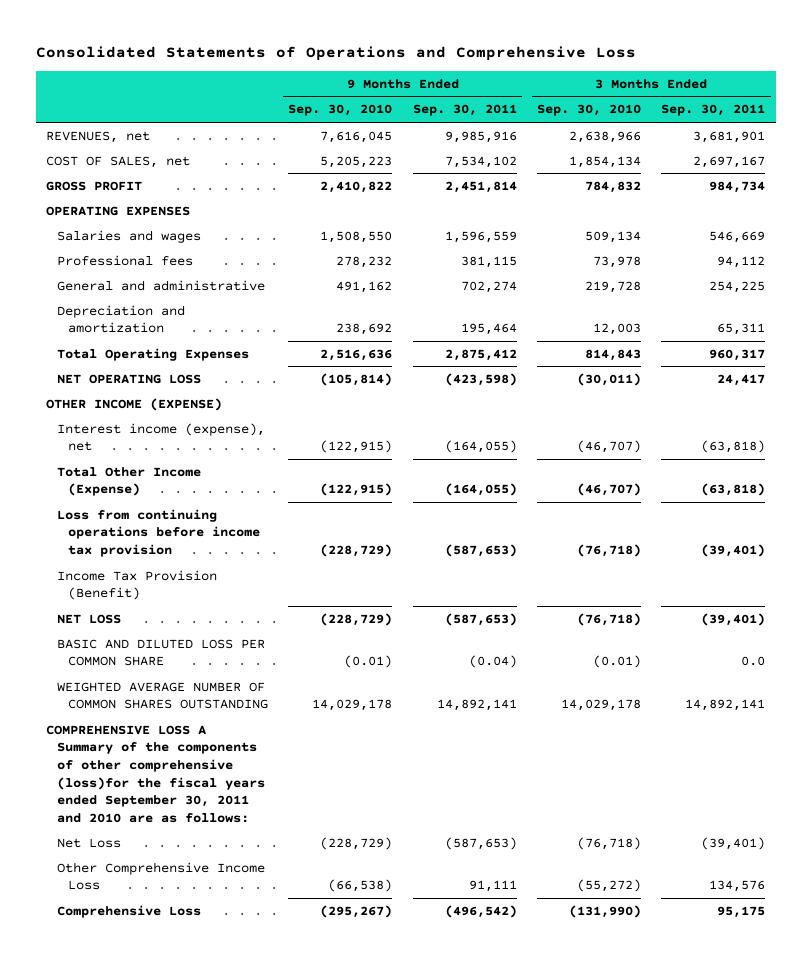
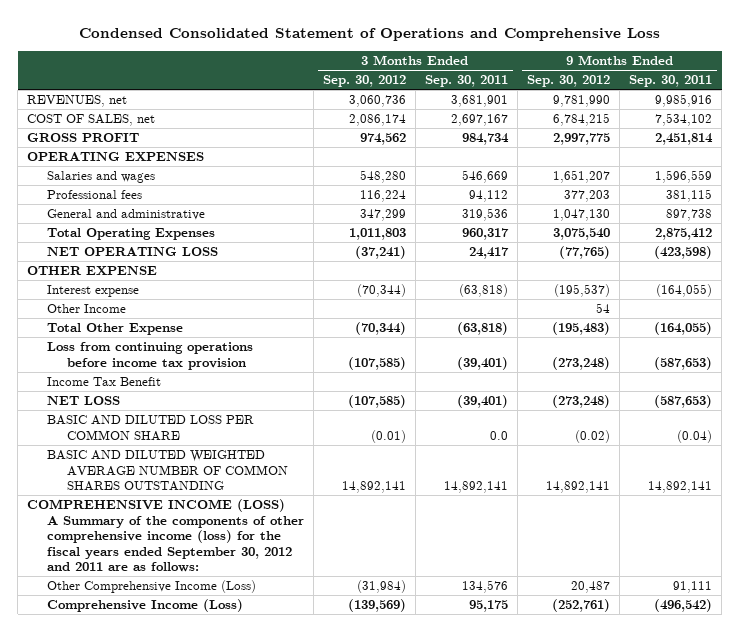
[35,46,636,62] Consolidated Statements of Operations and Comprehensive Loss -> [78,27,660,41] Condensed Consolidated Statement of Operations and Comprehensive Loss
[288,104,393,117] Sep. 30, 2010 -> none
[537,104,642,117] Sep. 30, 2010 -> none
none -> [322,75,406,88] Sep. 30, 2012
none -> [527,75,611,88] Sep. 30, 2012
[57,304,186,334] Depreciation and amortization -> none
[460,280,517,293] 702,274 -> [666,209,713,222] 897,738
[709,280,766,293] 254,225 -> [461,208,508,222] 319,536
[46,397,223,411] OTHER INCOME (EXPENSE) -> [27,266,158,276] OTHER EXPENSE
[57,422,266,452] Interest income (expense), net -> [46,285,139,298] Interest expense
none -> [46,304,126,314] Other Income
[57,466,202,497] Total Other Income (Expense) -> [46,323,183,336] Total Other Expense
[57,569,218,601] Income Tax Provision (Benefit) -> [46,377,161,387] Income Tax Benefit
[57,837,122,848] Net Loss -> none
[57,681,268,710] WEIGHTED AVERAGE NUMBER OF COMMON SHARES OUTSTANDING -> [46,450,288,492] BASIC AND DILUTED WEIGHTED AVERAGE NUMBER OF COMMON SHARES OUTSTANDING
[46,724,266,823] COMPREHENSIVE LOSS A Summary of the components of other comprehensive (loss)for the fiscal years ended September 30, 2011 and 2010 are as follows: -> [27,499,304,573] COMPREHENSIVE INCOME (LOSS) A Summary of the components of other comprehensive income (loss) for the fiscal years ended September 30, 2012 and 2011 are as follows:
[57,861,266,891] Other Comprehensive Income Loss -> [46,580,256,594] Other Comprehensive Income (Loss)
[57,904,202,918] Comprehensive Loss -> [46,599,243,613] Comprehensive Income (Loss)

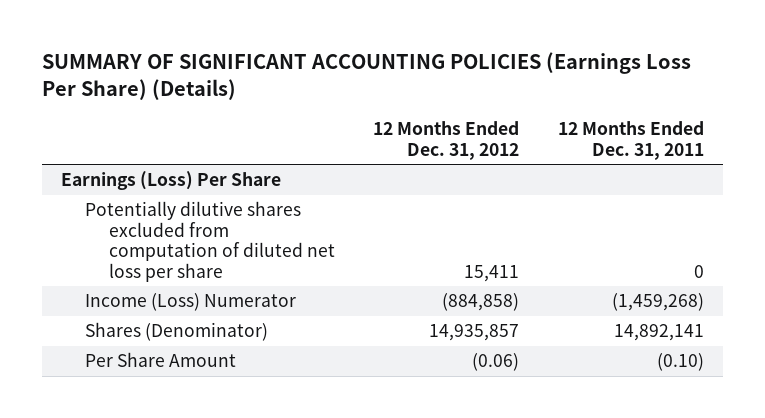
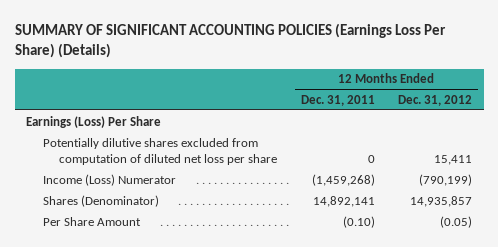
[442,293,520,312] (884,858) -> [418,173,472,186] (790,199)
[472,353,520,372] (0.06) -> [439,215,472,228] (0.05)

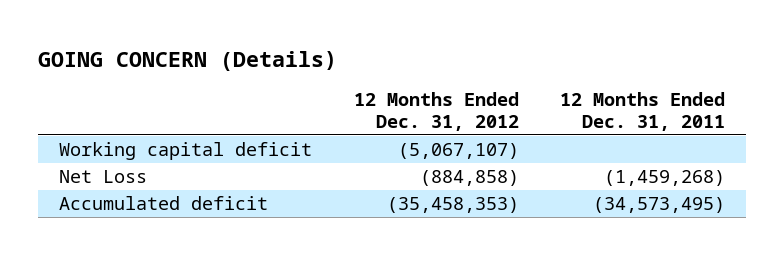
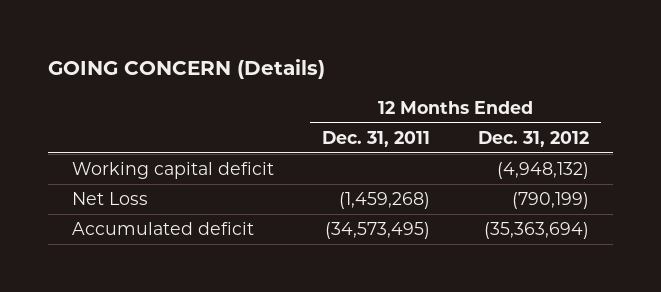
[397,143,519,160] (5,067,107) -> [497,162,590,180] (4,948,132)
[419,170,519,187] (884,858) -> [512,192,590,210] (790,199)
[386,197,519,214] (35,458,353) -> [484,222,590,240] (35,363,694)

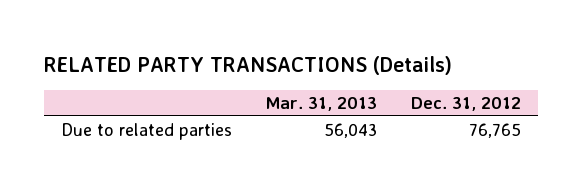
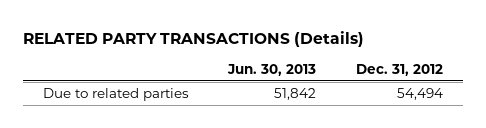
[265,96,378,111] Mar. 31, 2013 -> none
none -> [227,64,317,77] Jun. 30, 2013
[468,123,521,139] 76,765 -> [397,88,444,101] 54,494

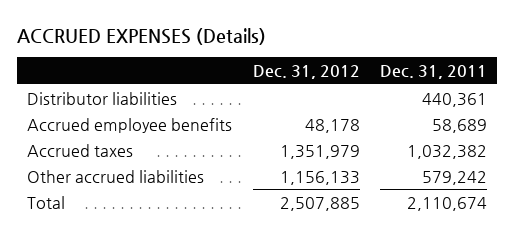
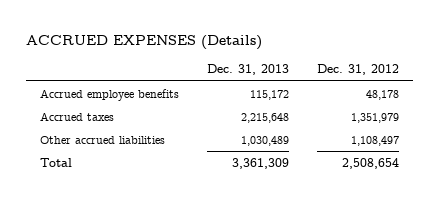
[379,65,487,80] Dec. 31, 2011 -> none
none -> [206,64,289,76] Dec. 31, 2013
[27,91,178,105] Distributor liabilities -> none
[279,170,360,185] 1,156,133 -> [350,135,399,146] 1,108,497
[279,196,360,211] 2,507,885 -> [341,157,399,169] 2,508,654

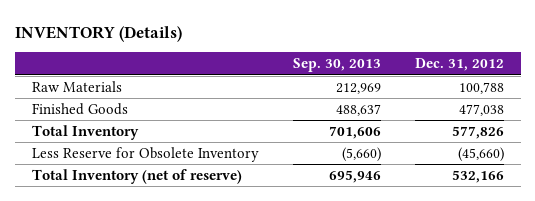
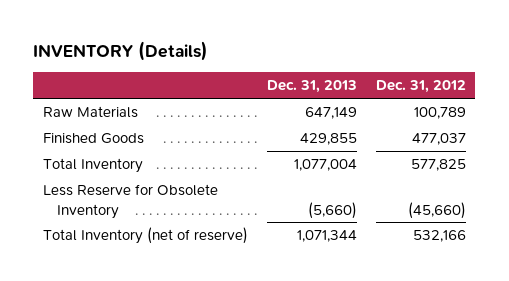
[292,58,381,73] Sep. 30, 2013 -> none
none -> [266,80,357,94] Dec. 31, 2013
[458,81,504,94] 100,788 -> [413,107,466,120] 100,789
[458,103,504,116] 477,038 -> [411,133,466,146] 477,037
[451,125,504,139] 577,826 -> [410,159,466,172] 577,825

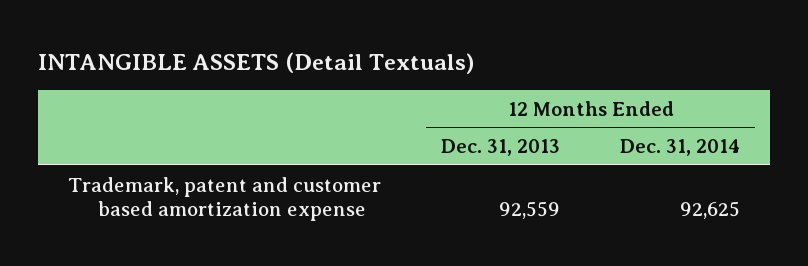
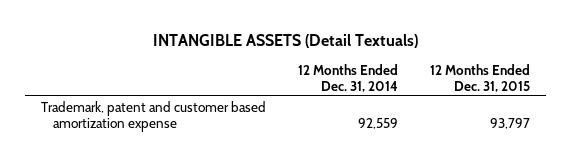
[441,139,561,157] Dec. 31, 2013 -> none
none -> [429,63,530,92] 12 Months Ended Dec. 31, 2015
[680,201,741,220] 92,625 -> [357,117,398,129] 92,559

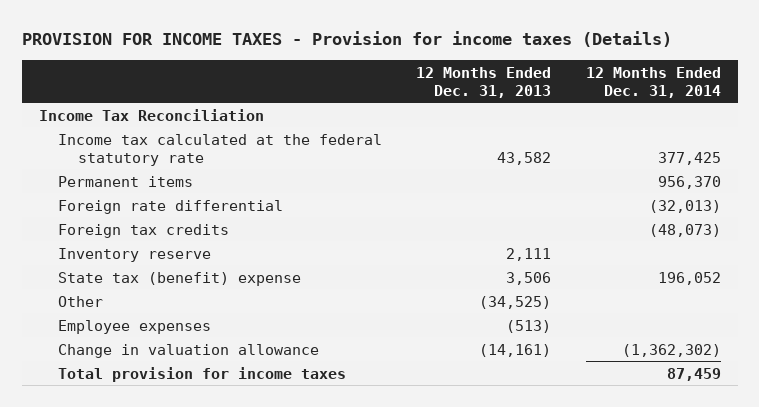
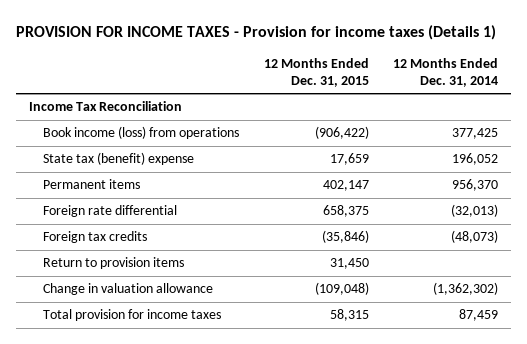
[21,31,672,48] PROVISION FOR INCOME TAXES - Provision for income taxes (Details) -> [16,25,497,41] PROVISION FOR INCOME TAXES - Provision for income taxes (Details 1)
[416,66,552,98] 12 Months Ended Dec. 31, 2013 -> none
none -> [263,58,369,87] 12 Months Ended Dec. 31, 2015
[58,133,383,166] Income tax calculated at the federal statutory rate -> [42,126,239,140] Book income (loss) from operations
[58,271,302,286] State tax (benefit) expense -> [42,152,194,166] State tax (benefit) expense
[58,247,212,262] Inventory reserve -> none
[58,319,212,334] Employee expenses -> none
[58,295,104,307] Other -> [42,257,184,270] Return to provision items

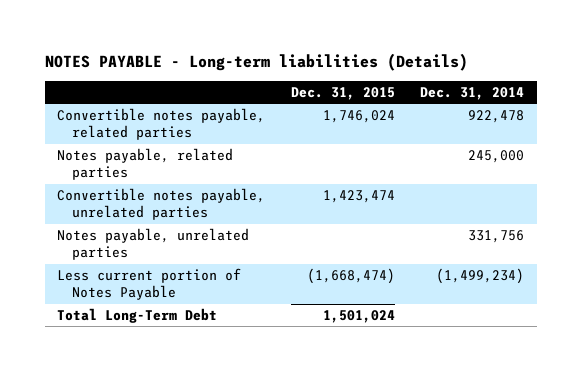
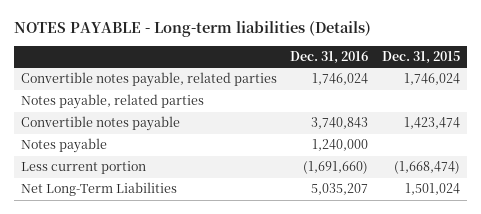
[420,86,525,100] Dec. 31, 2014 -> none
none -> [290,50,369,64] Dec. 31, 2016
[57,188,266,221] Convertible notes payable, unrelated parties -> [20,116,180,132] Convertible notes payable
[57,228,250,261] Notes payable, unrelated parties -> [20,138,107,154] Notes payable
[57,268,242,301] Less current portion of Notes Payable -> [20,161,146,175] Less current portion
[57,308,218,324] Total Long-Term Debt -> [20,182,177,197] Net Long-Term Liabilities

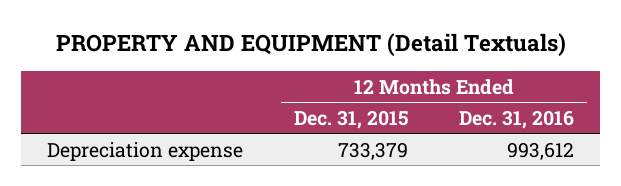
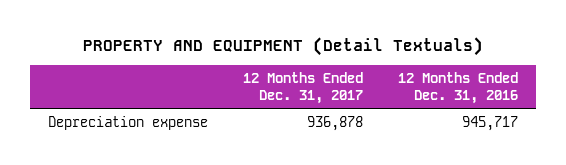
[294,109,409,129] Dec. 31, 2015 -> none
none -> [243,71,364,104] 12 Months Ended Dec. 31, 2017
[507,141,575,160] 993,612 -> [462,115,519,131] 945,717

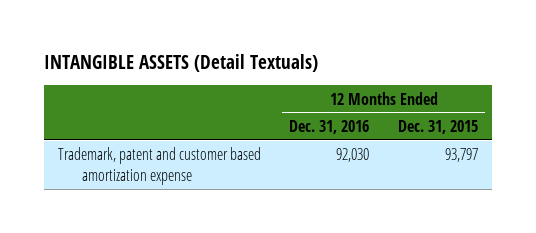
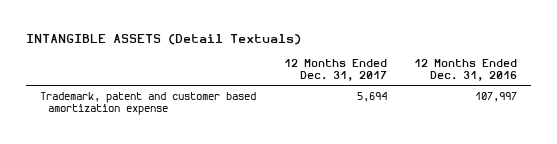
[397,119,478,134] Dec. 31, 2015 -> none
none -> [283,58,387,82] 12 Months Ended Dec. 31, 2017
[336,148,370,163] 92,030 -> [475,91,518,102] 107,997

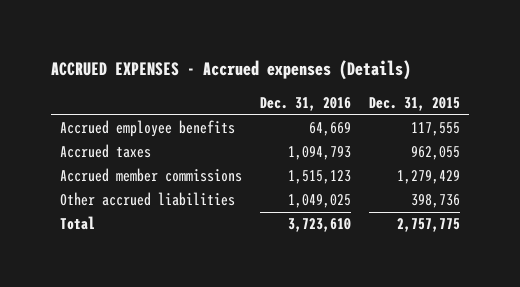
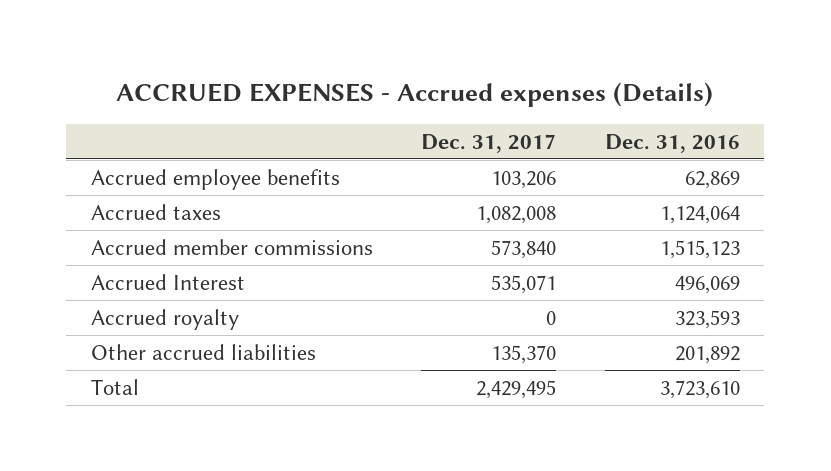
[369,97,461,112] Dec. 31, 2015 -> none
none -> [421,133,557,153] Dec. 31, 2017
[309,122,352,137] 64,669 -> [684,170,740,189] 62,869
[288,146,352,161] 1,094,793 -> [659,205,740,224] 1,124,064
none -> [90,273,245,290] Accrued Interest
none -> [90,308,239,330] Accrued royalty
[288,194,352,209] 1,049,025 -> [674,345,740,364] 201,892

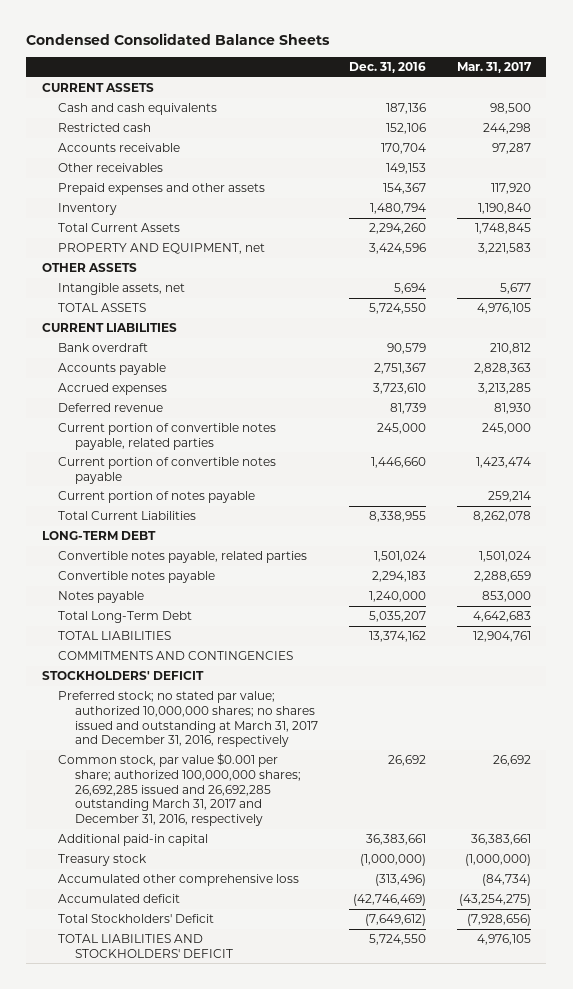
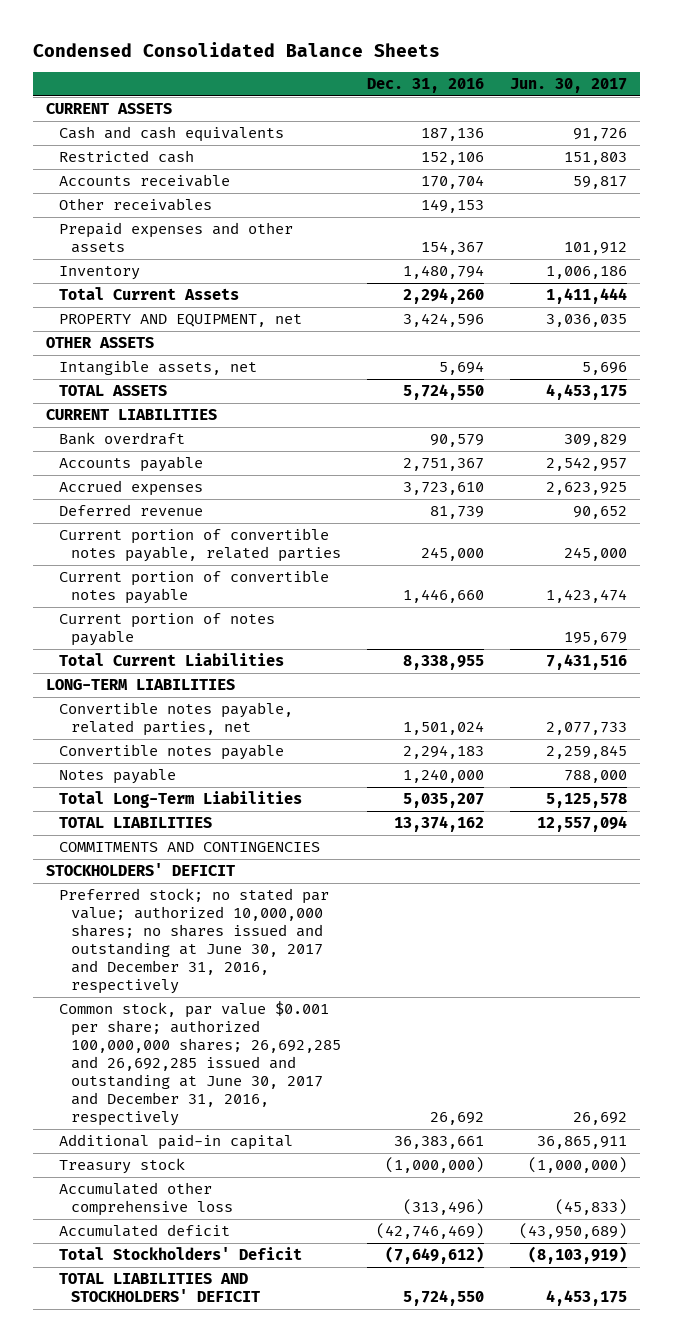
[456,62,532,74] Mar. 31, 2017 -> none
none -> [510,78,628,94] Jun. 30, 2017
[41,531,156,541] LONG-TERM DEBT -> [46,679,236,691] LONG-TERM LIABILITIES
[58,551,308,564] Convertible notes payable, related parties -> [58,702,293,737] Convertible notes payable, related parties, net
[58,611,193,624] Total Long-Term Debt -> [58,791,302,809] Total Long-Term Liabilities
[58,691,318,748] Preferred stock; no stated par value; authorized 10,000,000 shares; no shares issued and outstanding at March 31, 2017 and December 31, 2016, respectively -> [58,888,329,995] Preferred stock; no stated par value; authorized 10,000,000 shares; no shares issued and outstanding at June 30, 2017 and December 31, 2016, respectively
[58,753,301,827] Common stock, par value $0.001 per share; authorized 100,000,000 shares; 26,692,285 issued and 26,692,285 outstanding March 31, 2017 and December 31, 2016, respectively -> [58,1001,342,1127] Common stock, par value $0.001 per share; authorized 100,000,000 shares; 26,692,285 and 26,692,285 issued and outstanding at June 30, 2017 and December 31, 2016, respectively

